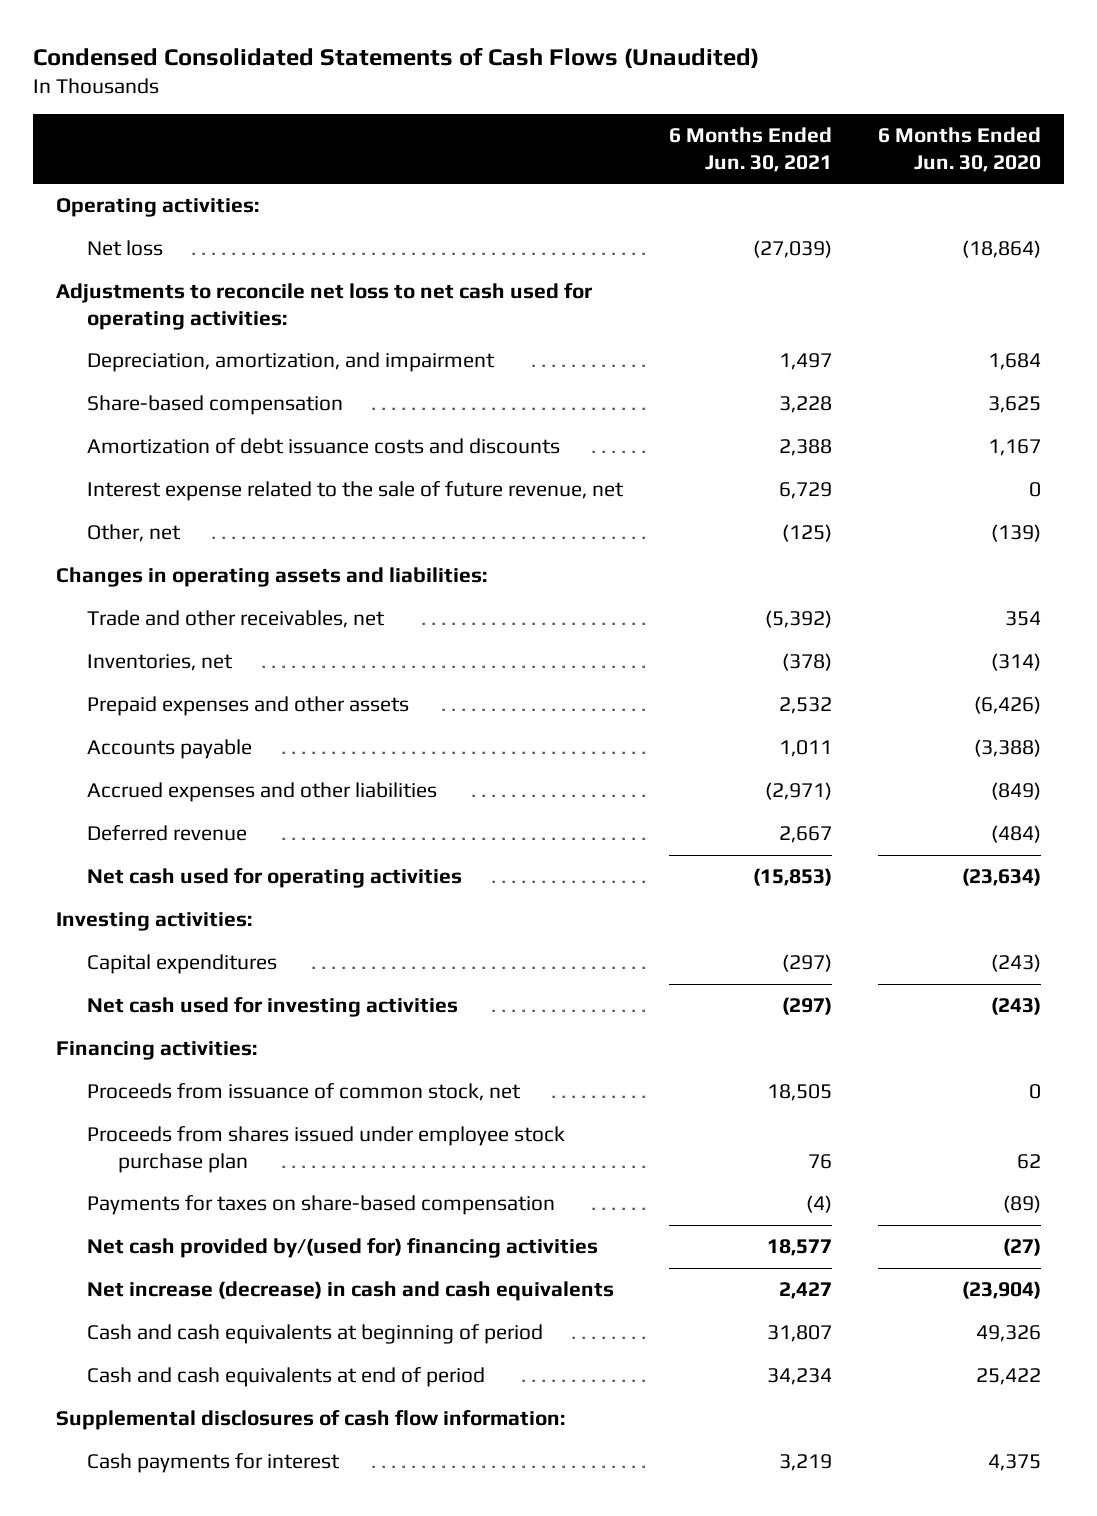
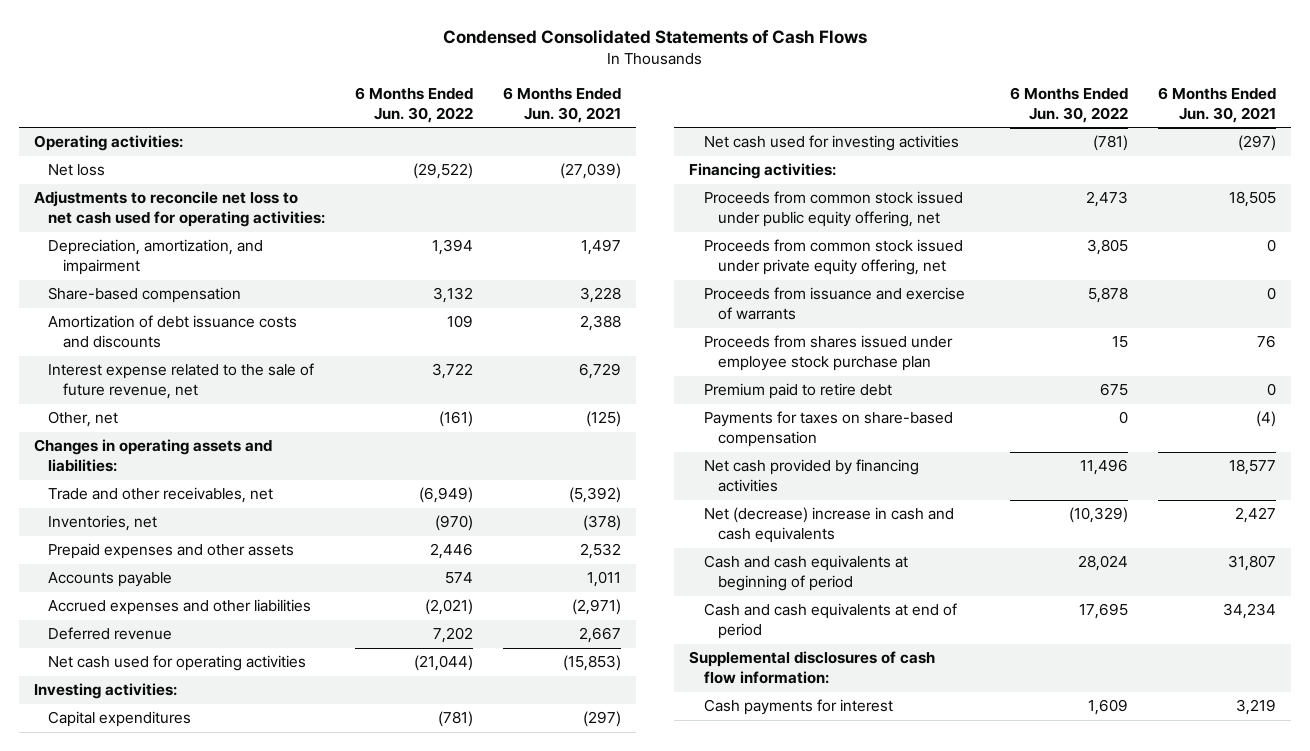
[32,47,759,70] Condensed Consolidated Statements of Cash Flows (Unaudited) -> [443,29,868,45] Condensed Consolidated Statements of Cash Flows
[878,127,1042,172] 6 Months Ended Jun. 30, 2020 -> none
none -> [355,86,474,123] 6 Months Ended Jun. 30, 2022
[87,1083,522,1102] Proceeds from issuance of common stock, net -> [703,191,963,228] Proceeds from common stock issued under public equity offering, net
none -> [703,239,963,276] Proceeds from common stock issued under private equity offering, net
none -> [703,287,965,321] Proceeds from issuance and exercise of warrants
none -> [703,383,892,400] Premium paid to retire debt
[87,1238,599,1259] Net cash provided by/(used for) financing activities -> [703,459,919,493] Net cash provided by financing activities
[87,1281,615,1302] Net increase (decrease) in cash and cash equivalents -> [703,507,954,544] Net (decrease) increase in cash and cash equivalents

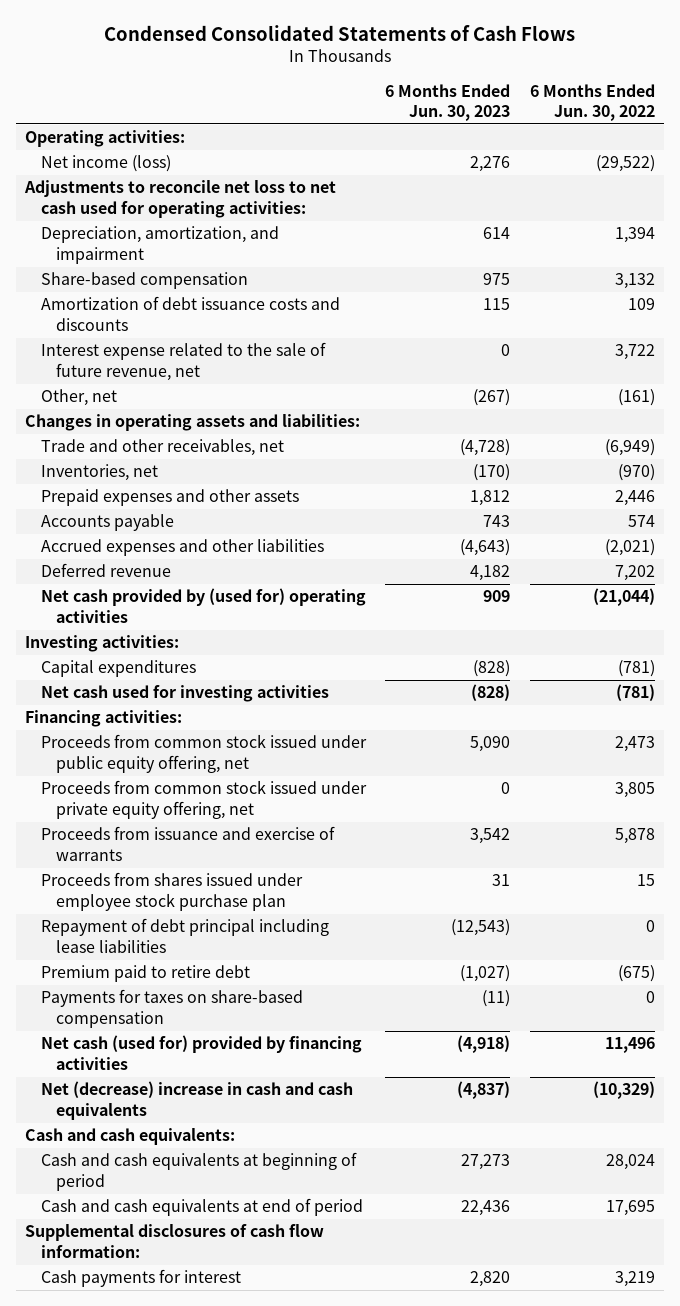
[502,86,621,123] 6 Months Ended Jun. 30, 2021 -> none
none -> [385,83,511,122] 6 Months Ended Jun. 30, 2023
[48,164,106,177] Net loss -> [40,155,171,173] Net income (loss)
[48,655,307,672] Net cash used for operating activities -> [40,588,366,624] Net cash provided by (used for) operating activities
none -> [40,918,329,954] Repayment of debt principal including lease liabilities
[1100,383,1129,397] 675 -> [617,965,655,983] (675)
[703,459,919,493] Net cash provided by financing activities -> [40,1035,362,1071] Net cash (used for) provided by financing activities
none -> [25,1128,236,1146] Cash and cash equivalents:
[1088,699,1129,716] 1,609 -> [614,1271,655,1288] 3,219

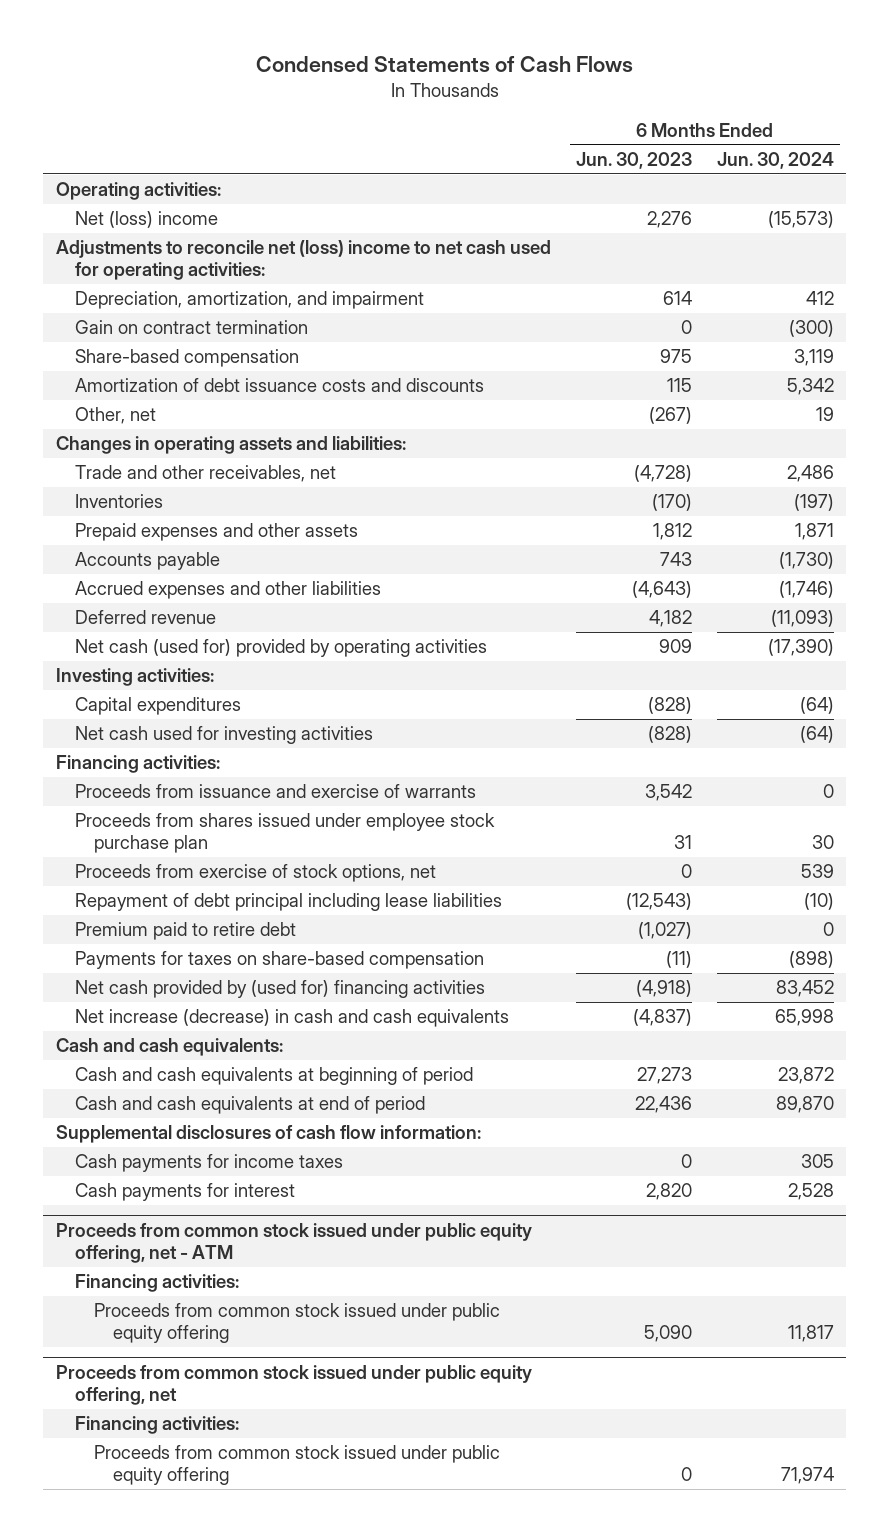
[104,24,576,41] Condensed Consolidated Statements of Cash Flows -> [255,56,633,73] Condensed Statements of Cash Flows
[529,83,655,122] 6 Months Ended Jun. 30, 2022 -> none
none -> [716,151,834,169] Jun. 30, 2024
[40,155,171,173] Net income (loss) -> [74,211,218,229] Net (loss) income
[24,180,337,219] Adjustments to reconcile net loss to net cash used for operating activities: -> [55,240,551,280] Adjustments to reconcile net (loss) income to net cash used for operating activities:
none -> [74,320,308,335] Gain on contract termination
[40,342,326,382] Interest expense related to the sale of future revenue, net -> none
[40,464,158,482] Inventories, net -> [74,494,163,509] Inventories
[40,588,366,624] Net cash provided by (used for) operating activities -> [74,639,487,658] Net cash (used for) provided by operating activities
[40,734,367,774] Proceeds from common stock issued under public equity offering, net -> none
[40,780,367,820] Proceeds from common stock issued under private equity offering, net -> none
none -> [74,864,436,883] Proceeds from exercise of stock options, net
[40,1035,362,1071] Net cash (used for) provided by financing activities -> [74,980,485,999] Net cash provided by (used for) financing activities
[40,1081,353,1121] Net (decrease) increase in cash and cash equivalents -> [74,1009,509,1028] Net increase (decrease) in cash and cash equivalents
none -> [74,1154,343,1173] Cash payments for income taxes
none -> [55,1223,532,1263] Proceeds from common stock issued under public equity offering, net - ATM
none -> [74,1274,239,1293] Financing activities:
none -> [93,1303,500,1343] Proceeds from common stock issued under public equity offering
none -> [55,1365,532,1405] Proceeds from common stock issued under public equity offering, net
none -> [74,1416,239,1435] Financing activities:
none -> [93,1445,500,1485] Proceeds from common stock issued under public equity offering

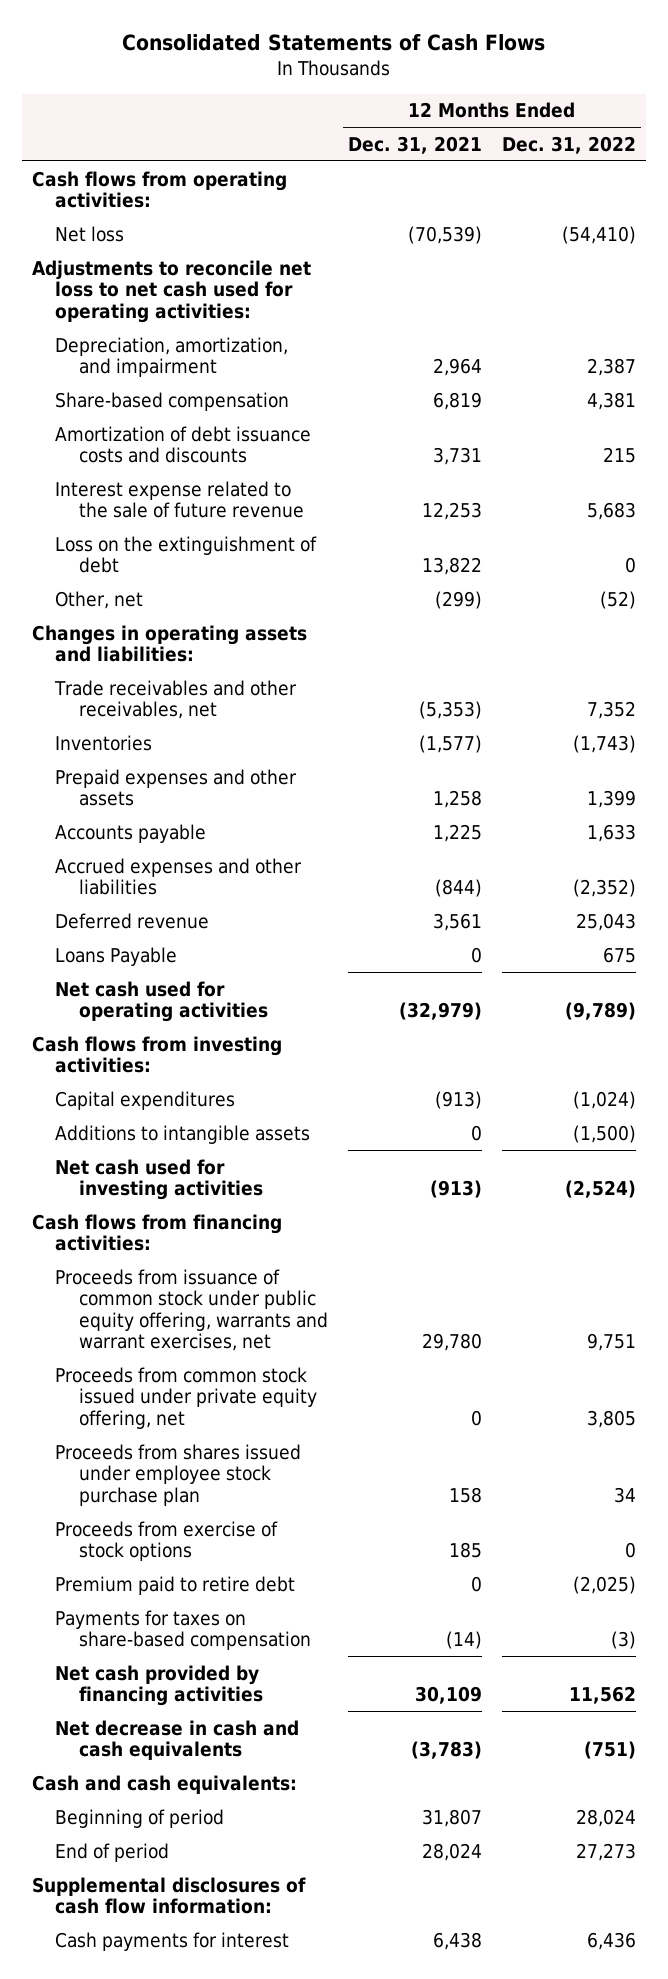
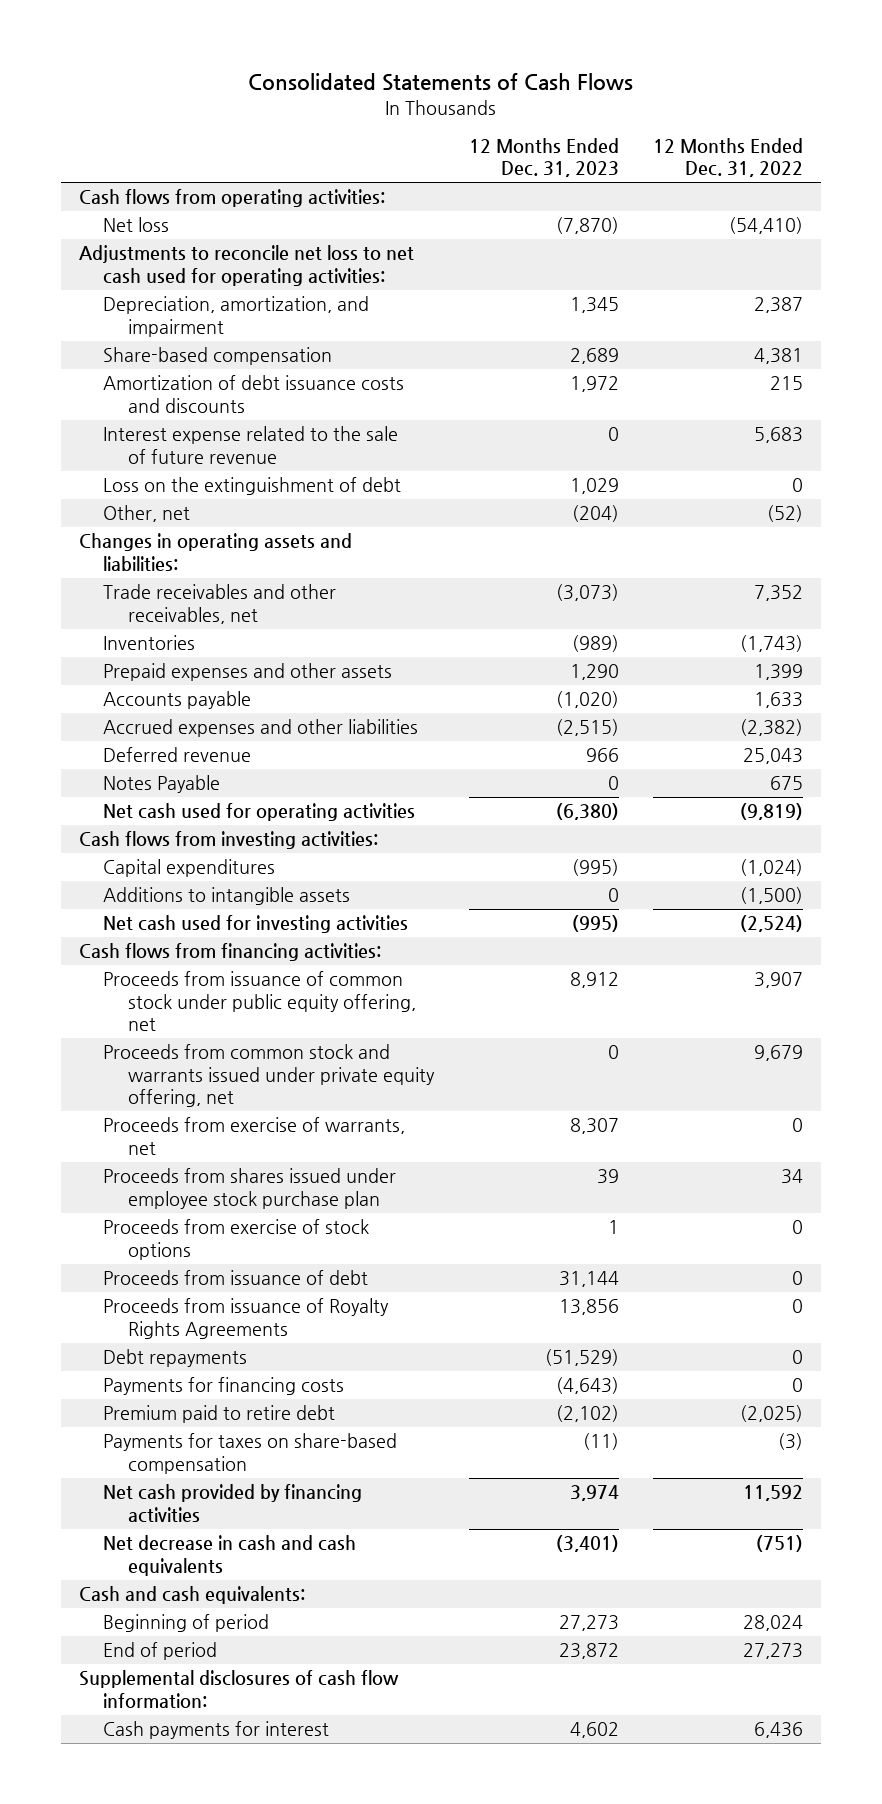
[347,135,482,154] Dec. 31, 2021 -> none
none -> [468,137,619,178] 12 Months Ended Dec. 31, 2023
[572,879,636,898] (2,352) -> [740,719,804,737] (2,382)
[55,946,178,966] Loans Payable -> [103,775,221,794] Notes Payable
[564,1002,636,1021] (9,789) -> [740,803,804,821] (9,819)
[55,1268,328,1352] Proceeds from issuance of common stock under public equity offering, warrants and warrant exercises, net -> [103,971,416,1032] Proceeds from issuance of common stock under public equity offering, net
[586,1333,636,1352] 9,751 -> [754,972,804,989] 3,907
[55,1366,317,1429] Proceeds from common stock issued under private equity offering, net -> [103,1044,435,1108] Proceeds from common stock and warrants issued under private equity offering, net
[586,1409,636,1428] 3,805 -> [754,1045,804,1062] 9,679
none -> [103,1117,406,1155] Proceeds from exercise of warrants, net
none -> [103,1270,369,1286] Proceeds from issuance of debt
none -> [103,1298,390,1339] Proceeds from issuance of Royalty Rights Agreements
none -> [103,1349,248,1368] Debt repayments
none -> [103,1377,345,1396] Payments for financing costs
[568,1686,636,1705] 11,562 -> [743,1485,804,1502] 11,592

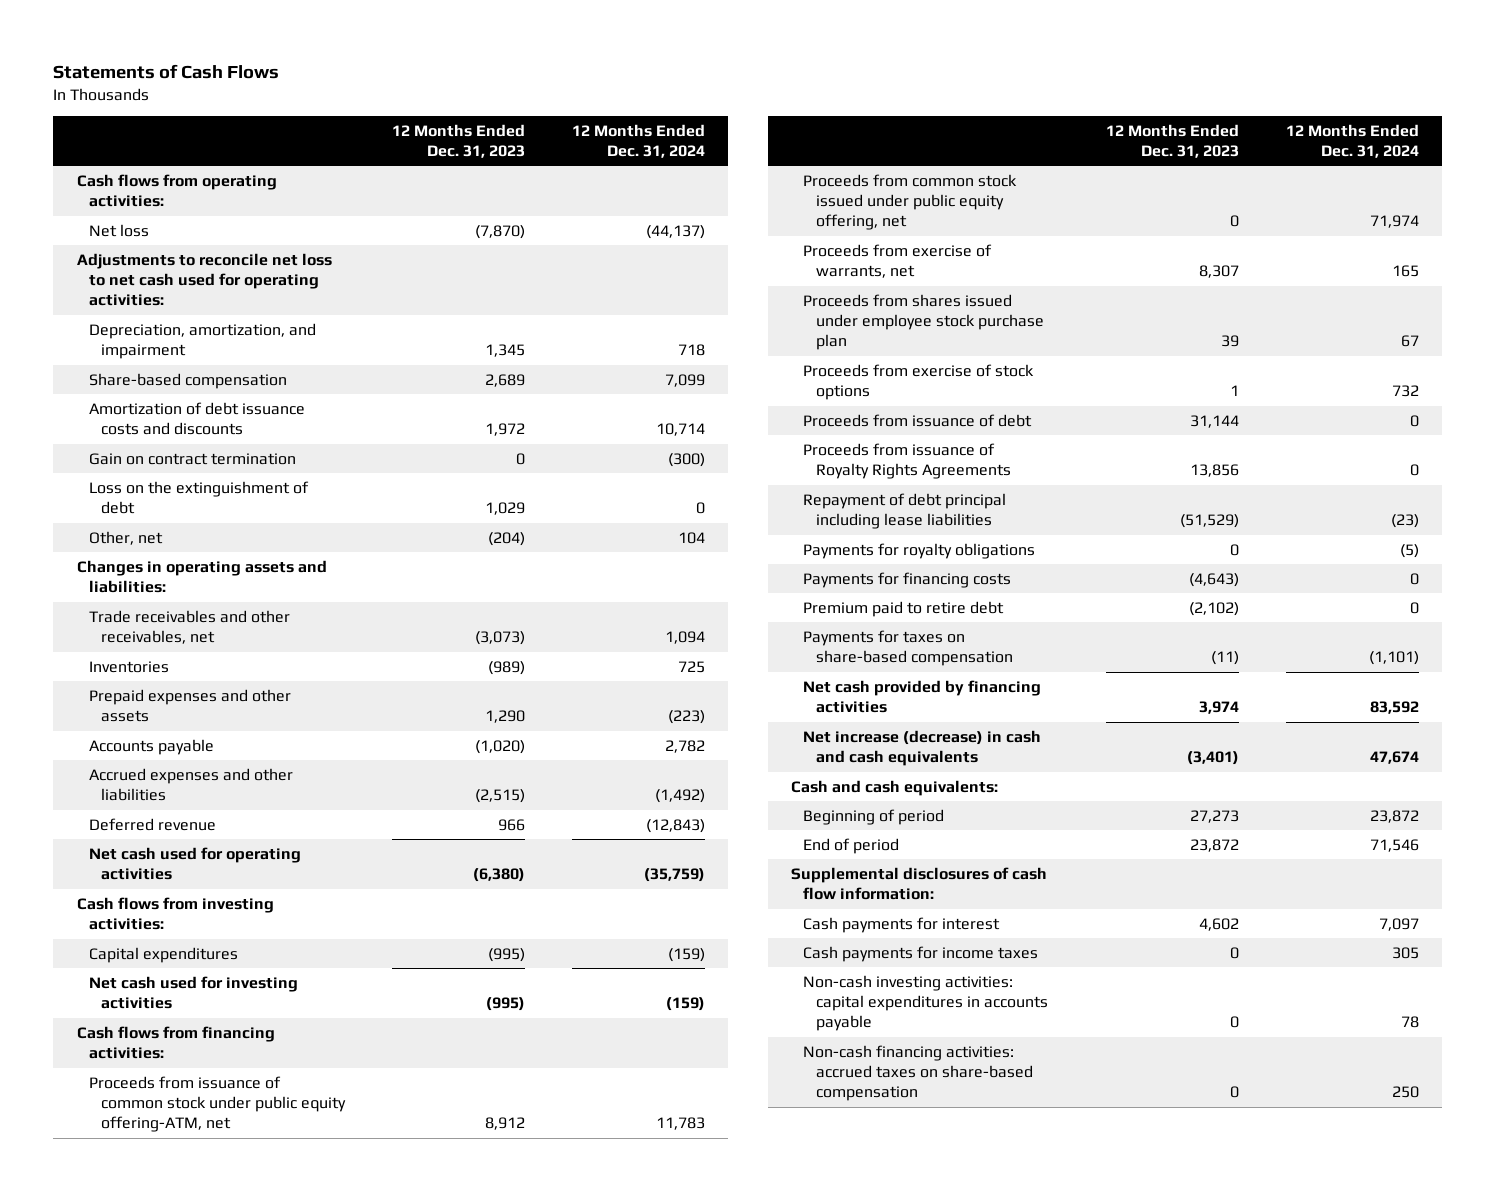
[248,73,634,92] Consolidated Statements of Cash Flows -> [53,64,280,80] Statements of Cash Flows
[653,137,804,178] 12 Months Ended Dec. 31, 2022 -> none
none -> [571,123,705,158] 12 Months Ended Dec. 31, 2024
[103,426,399,464] Interest expense related to the sale of future revenue -> none
none -> [89,452,297,465] Gain on contract termination
[103,775,221,794] Notes Payable -> none
[103,887,351,906] Additions to intangible assets -> none
[103,971,416,1032] Proceeds from issuance of common stock under public equity offering, net -> [89,1075,347,1133] Proceeds from issuance of common stock under public equity offering-ATM, net
[103,1044,435,1108] Proceeds from common stock and warrants issued under private equity offering, net -> [803,173,1018,231] Proceeds from common stock issued under public equity offering, net
[103,1349,248,1368] Debt repayments -> [803,492,1007,530] Repayment of debt principal including lease liabilities
none -> [803,542,1036,559] Payments for royalty obligations
[103,1535,357,1576] Net decrease in cash and cash equivalents -> [803,729,1042,767] Net increase (decrease) in cash and cash equivalents
none -> [803,945,1039,962] Cash payments for income taxes
none -> [803,974,1048,1032] Non-cash investing activities: capital expenditures in accounts payable
none -> [803,1044,1033,1102] Non-cash financing activities: accrued taxes on share-based compensation

